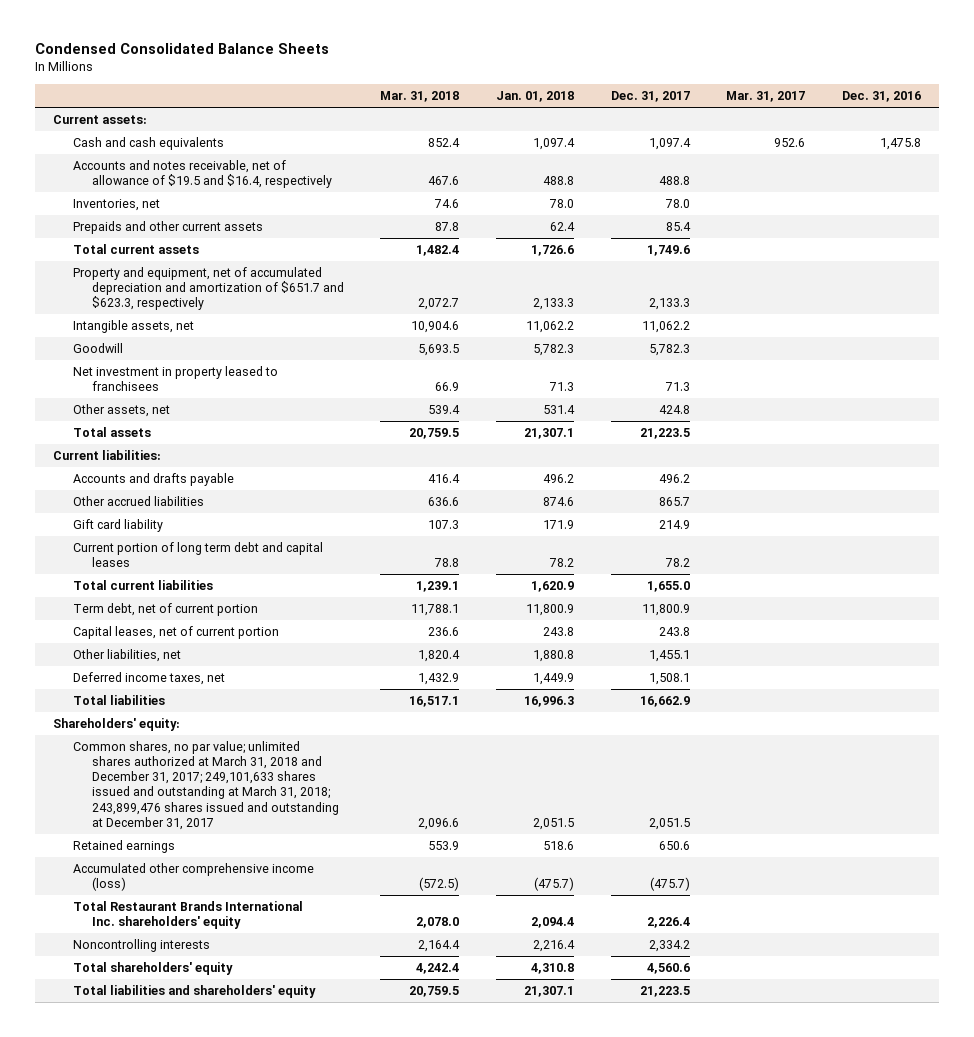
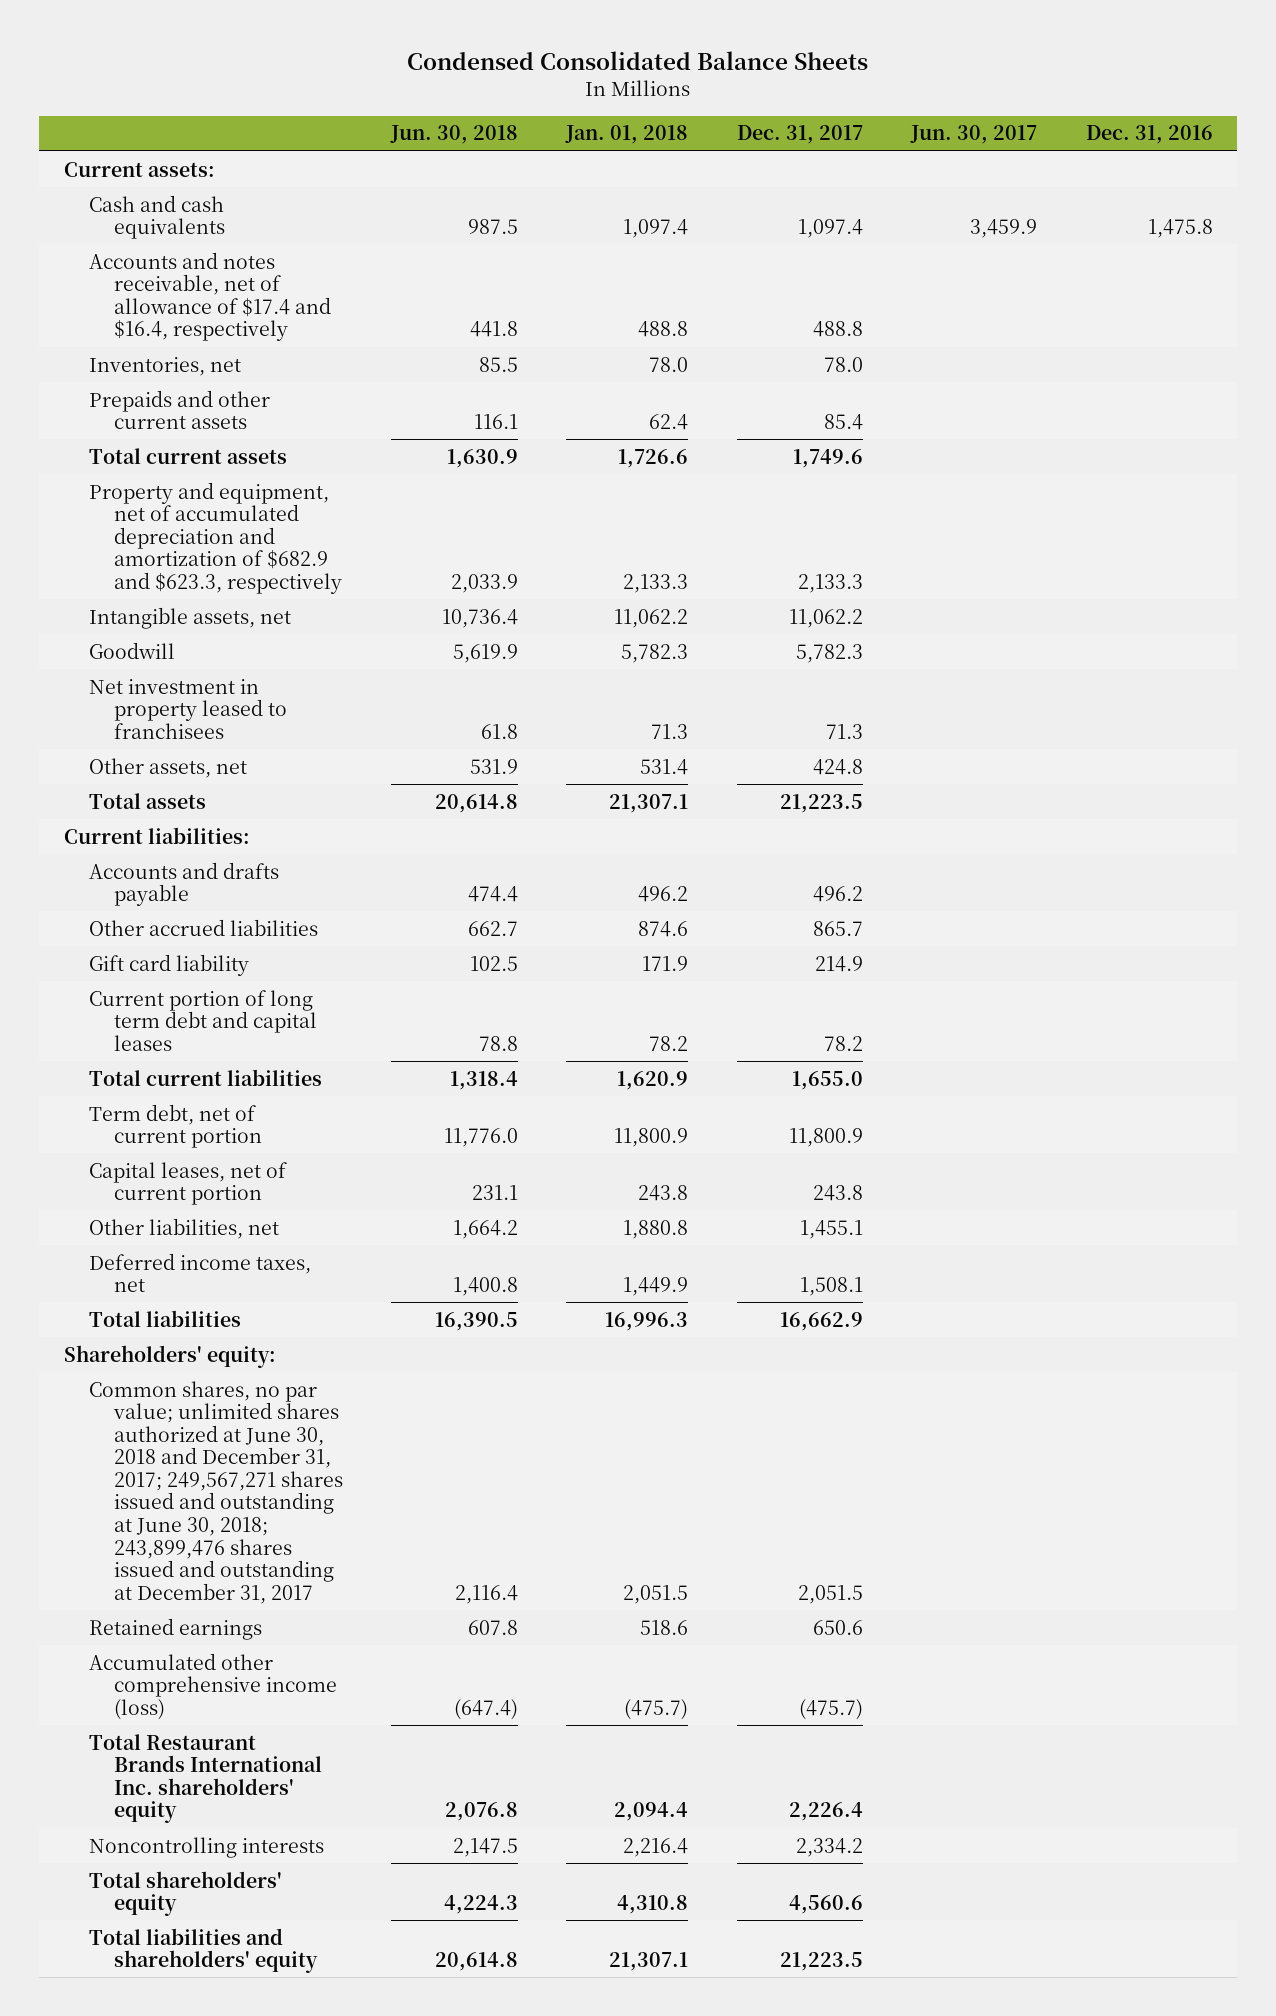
[380,91,460,103] Mar. 31, 2018 -> none
[726,91,806,103] Mar. 31, 2017 -> none
none -> [389,125,518,145] Jun. 30, 2018
none -> [910,125,1038,145] Jun. 30, 2017
[72,160,332,189] Accounts and notes receivable, net of allowance of $19.5 and $16.4, respectively -> [88,251,331,342] Accounts and notes receivable, net of allowance of $17.4 and $16.4, respectively
[72,267,344,311] Property and equipment, net of accumulated depreciation and amortization of $651.7 and $623.3, respectively -> [88,481,342,594] Property and equipment, net of accumulated depreciation and amortization of $682.9 and $623.3, respectively
[72,741,339,830] Common shares, no par value; unlimited shares authorized at March 31, 2018 and December 31, 2017; 249,101,633 shares issued and outstanding at March 31, 2018; 243,899,476 shares issued and outstanding at December 31, 2017 -> [88,1380,343,1604] Common shares, no par value; unlimited shares authorized at June 30, 2018 and December 31, 2017; 249,567,271 shares issued and outstanding at June 30, 2018; 243,899,476 shares issued and outstanding at December 31, 2017

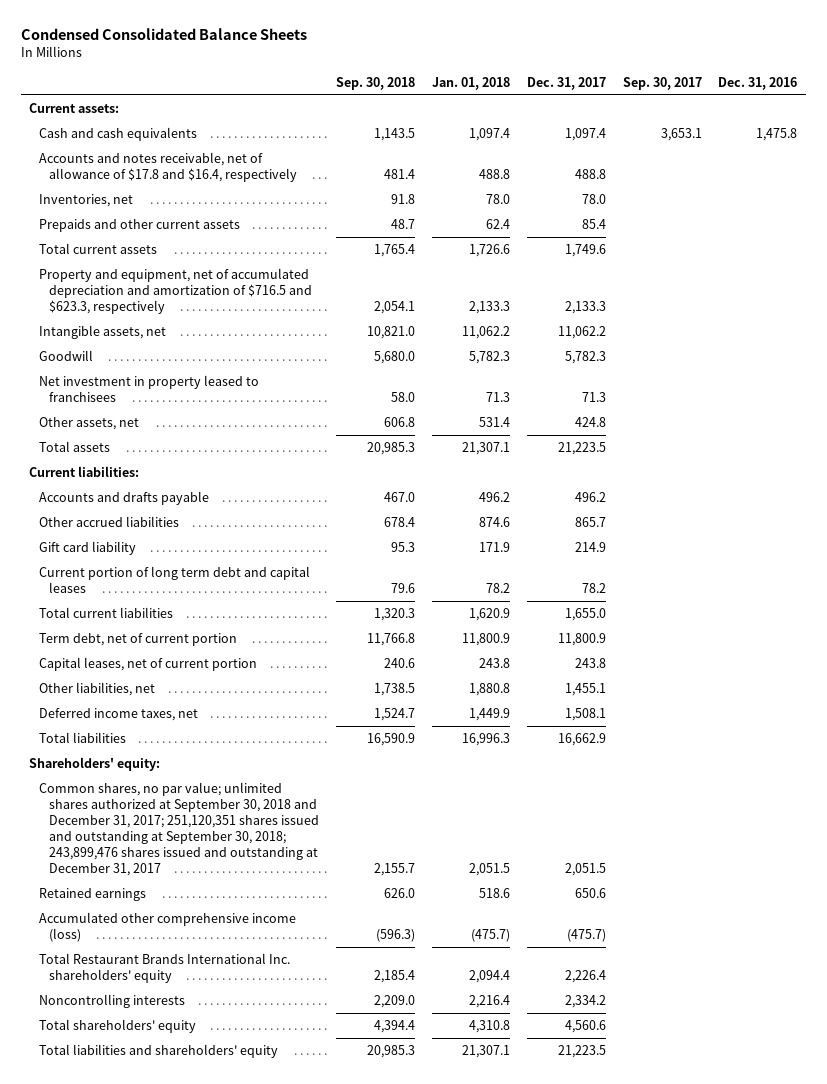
[389,125,518,145] Jun. 30, 2018 -> none
[910,125,1038,145] Jun. 30, 2017 -> none
none -> [335,76,415,90] Sep. 30, 2018
none -> [622,76,702,90] Sep. 30, 2017
[88,251,331,342] Accounts and notes receivable, net of allowance of $17.4 and $16.4, respectively -> [39,152,297,183] Accounts and notes receivable, net of allowance of $17.8 and $16.4, respectively
[88,481,342,594] Property and equipment, net of accumulated depreciation and amortization of $682.9 and $623.3, respectively -> [39,268,312,315] Property and equipment, net of accumulated depreciation and amortization of $716.5 and $623.3, respectively
[88,1380,343,1604] Common shares, no par value; unlimited shares authorized at June 30, 2018 and December 31, 2017; 249,567,271 shares issued and outstanding at June 30, 2018; 243,899,476 shares issued and outstanding at December 31, 2017 -> [39,782,319,877] Common shares, no par value; unlimited shares authorized at September 30, 2018 and December 31, 2017; 251,120,351 shares issued and outstanding at September 30, 2018; 243,899,476 shares issued and outstanding at December 31, 2017

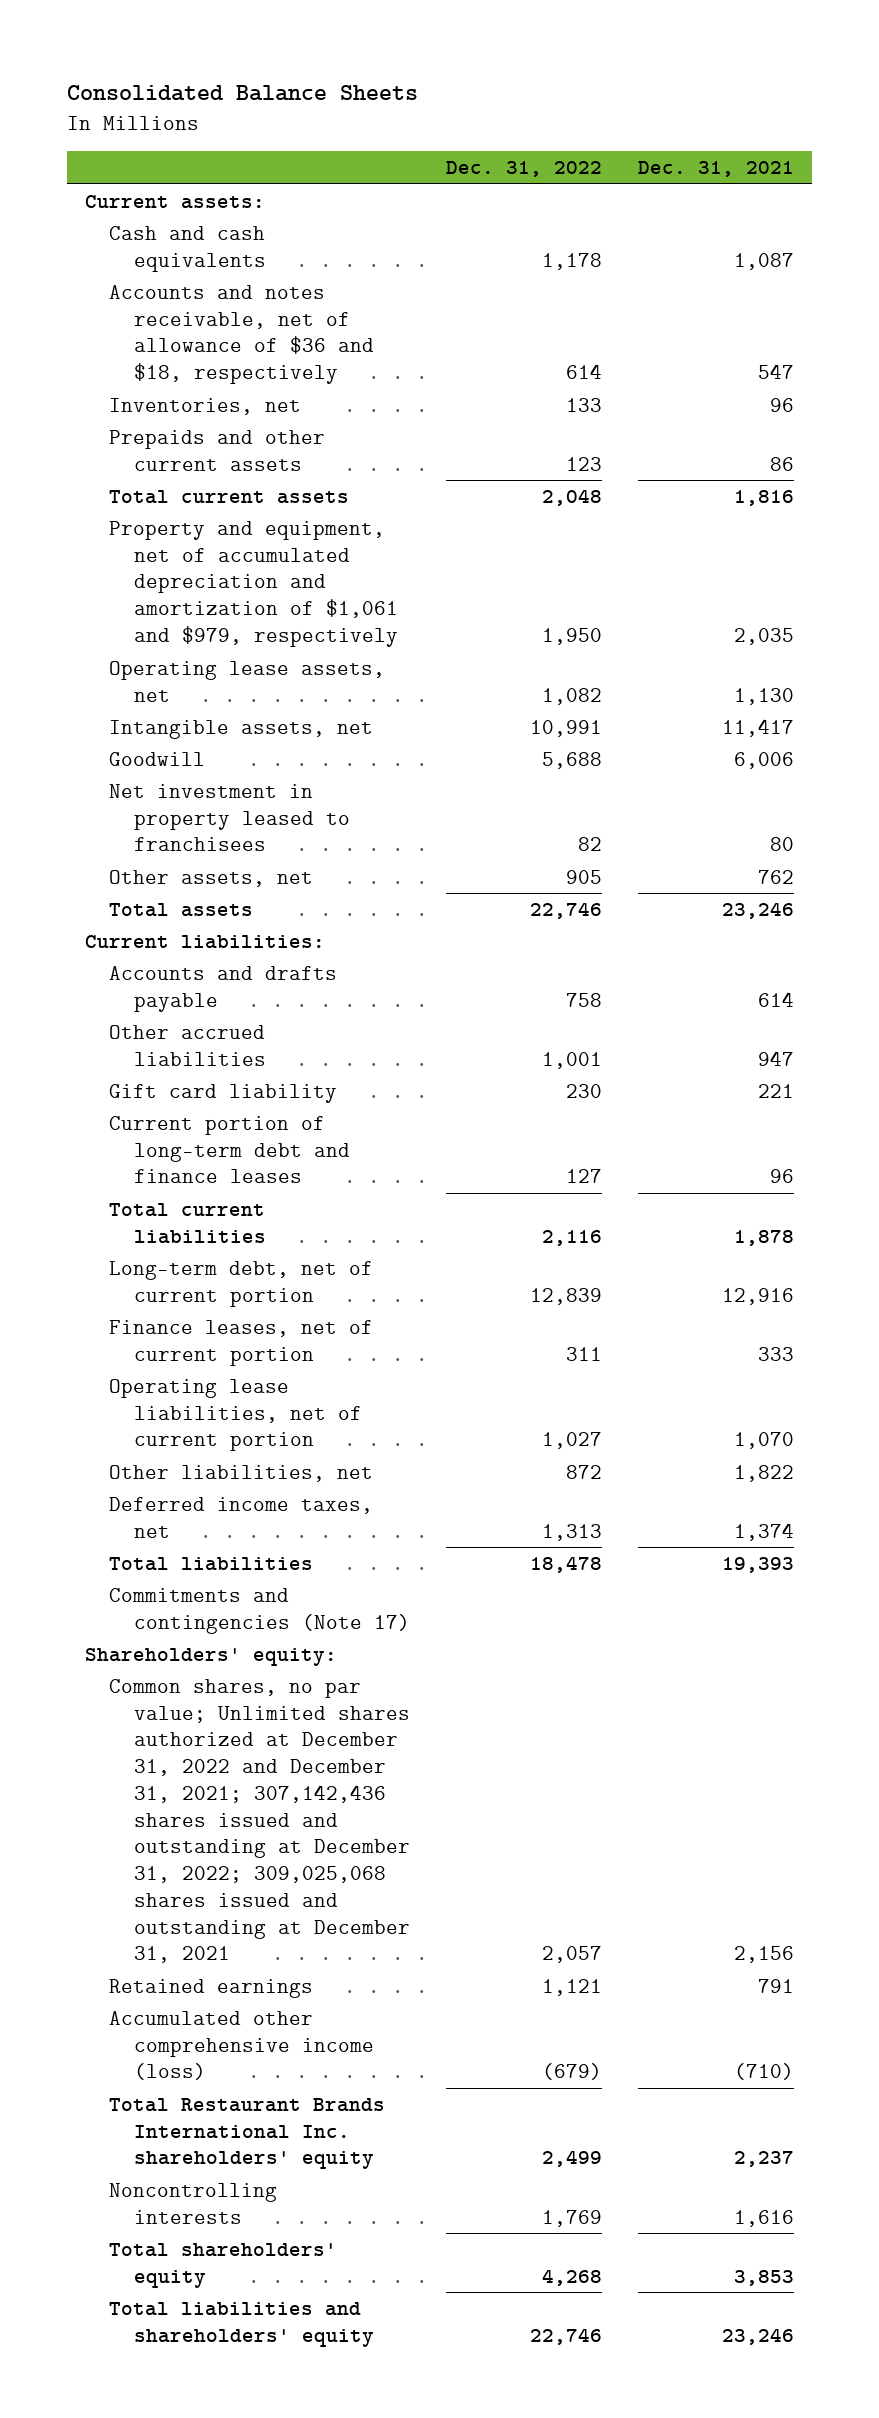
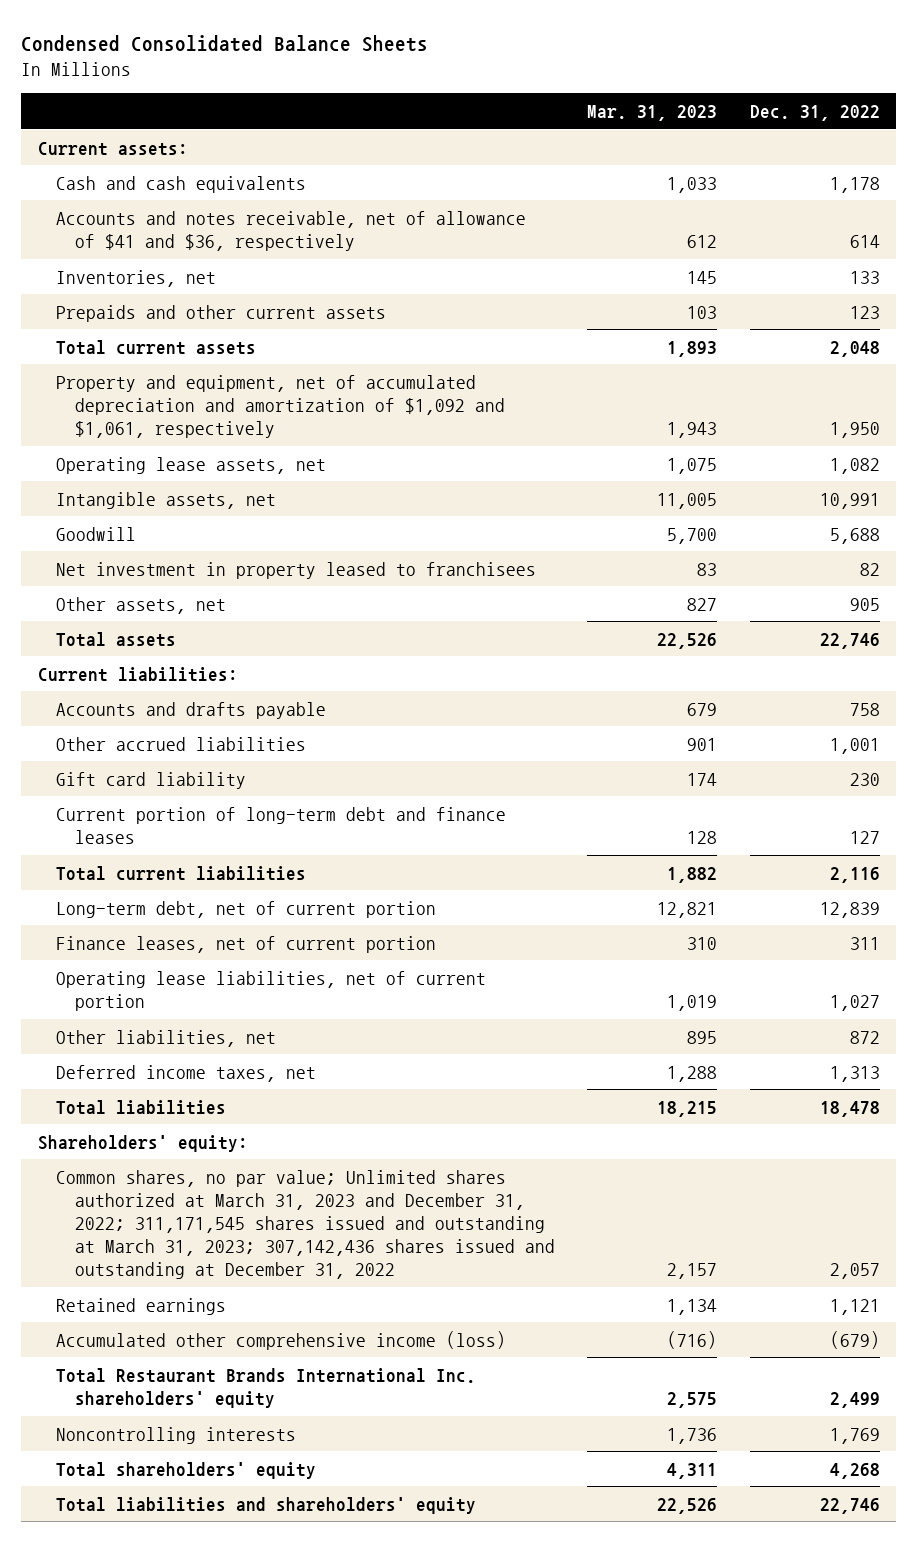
[67,85,419,102] Consolidated Balance Sheets -> [21,35,429,53] Condensed Consolidated Balance Sheets
[637,160,794,177] Dec. 31, 2021 -> none
none -> [587,105,718,122] Mar. 31, 2023
[109,284,375,385] Accounts and notes receivable, net of allowance of $36 and $18, respectively -> [56,210,527,251] Accounts and notes receivable, net of allowance of $41 and $36, respectively
[109,520,399,647] Property and equipment, net of accumulated depreciation and amortization of $1,061 and $979, respectively -> [56,374,505,438] Property and equipment, net of accumulated depreciation and amortization of $1,092 and $1,061, respectively
[109,1587,411,1634] Commitments and contingencies (Note 17) -> none
[109,1678,411,1964] Common shares, no par value; Unlimited shares authorized at December 31, 2022 and December 31, 2021; 307,142,436 shares issued and outstanding at December 31, 2022; 309,025,068 shares issued and outstanding at December 31, 2021 -> [56,1169,555,1279] Common shares, no par value; Unlimited shares authorized at March 31, 2023 and December 31, 2022; 311,171,545 shares issued and outstanding at March 31, 2023; 307,142,436 shares issued and outstanding at December 31, 2022

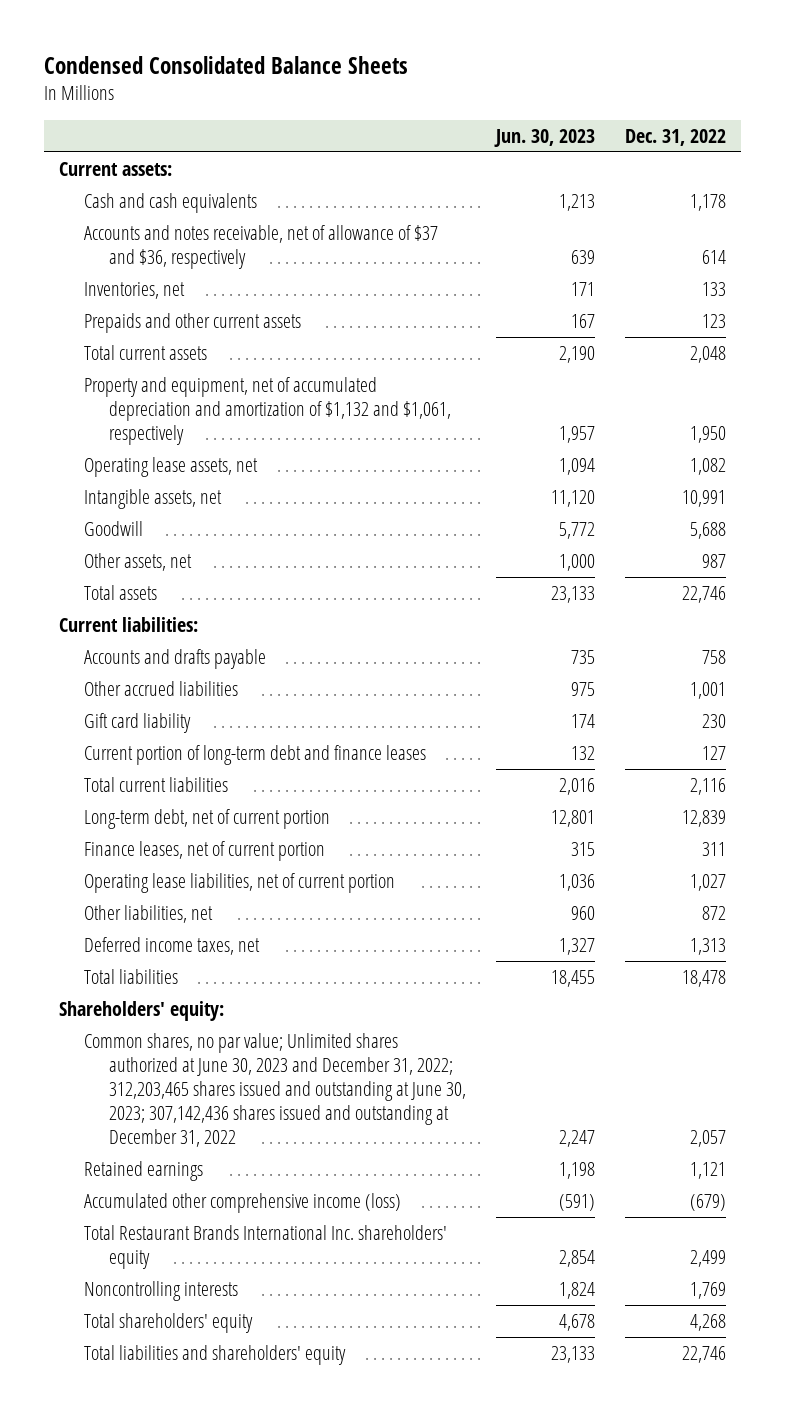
[587,105,718,122] Mar. 31, 2023 -> none
none -> [494,128,596,147] Jun. 30, 2023
[56,210,527,251] Accounts and notes receivable, net of allowance of $41 and $36, respectively -> [83,224,438,269] Accounts and notes receivable, net of allowance of $37 and $36, respectively
[56,374,505,438] Property and equipment, net of accumulated depreciation and amortization of $1,092 and $1,061, respectively -> [83,376,452,445] Property and equipment, net of accumulated depreciation and amortization of $1,132 and $1,061, respectively
[56,561,537,579] Net investment in property leased to franchisees -> none
[849,597,880,611] 905 -> [701,553,726,568] 987
[56,1169,555,1279] Common shares, no par value; Unlimited shares authorized at March 31, 2023 and December 31, 2022; 311,171,545 shares issued and outstanding at March 31, 2023; 307,142,436 shares issued and outstanding at December 31, 2022 -> [83,1032,467,1147] Common shares, no par value; Unlimited shares authorized at June 30, 2023 and December 31, 2022; 312,203,465 shares issued and outstanding at June 30, 2023; 307,142,436 shares issued and outstanding at December 31, 2022

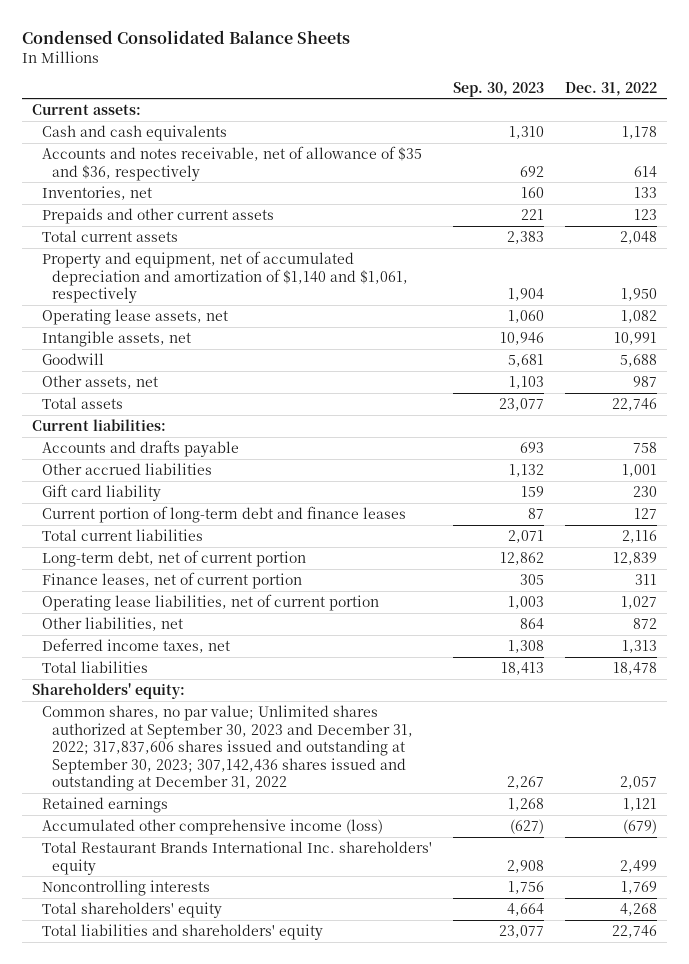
[494,128,596,147] Jun. 30, 2023 -> none
none -> [452,81,544,97] Sep. 30, 2023
[83,224,438,269] Accounts and notes receivable, net of allowance of $37 and $36, respectively -> [42,146,423,181] Accounts and notes receivable, net of allowance of $35 and $36, respectively
[83,376,452,445] Property and equipment, net of accumulated depreciation and amortization of $1,132 and $1,061, respectively -> [42,251,409,304] Property and equipment, net of accumulated depreciation and amortization of $1,140 and $1,061, respectively
[83,1032,467,1147] Common shares, no par value; Unlimited shares authorized at June 30, 2023 and December 31, 2022; 312,203,465 shares issued and outstanding at June 30, 2023; 307,142,436 shares issued and outstanding at December 31, 2022 -> [42,705,414,792] Common shares, no par value; Unlimited shares authorized at September 30, 2023 and December 31, 2022; 317,837,606 shares issued and outstanding at September 30, 2023; 307,142,436 shares issued and outstanding at December 31, 2022

